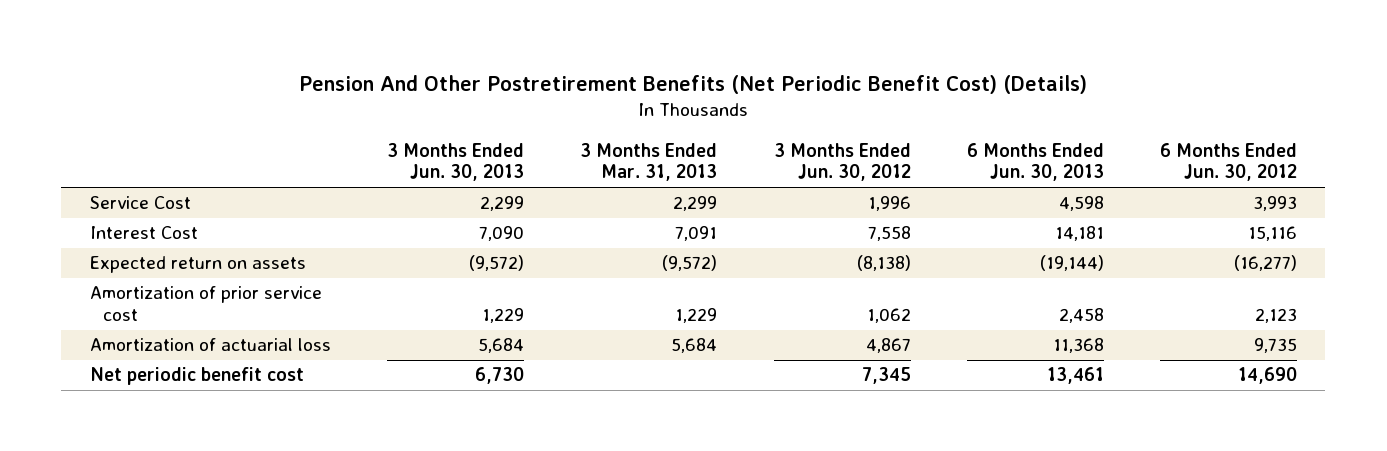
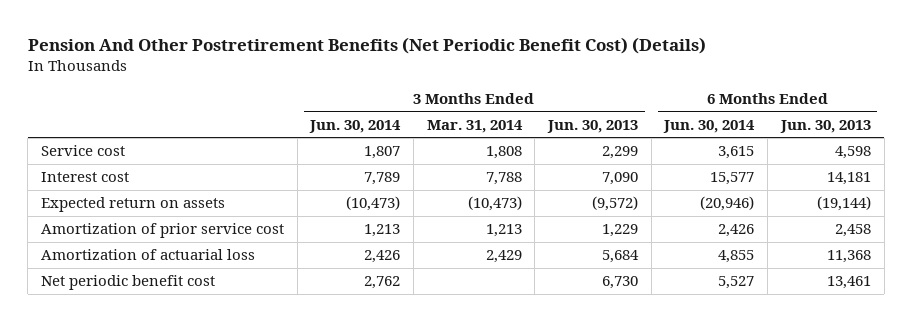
[580,142,718,182] 3 Months Ended Mar. 31, 2013 -> none
[773,142,911,182] 3 Months Ended Jun. 30, 2012 -> none
[1160,142,1298,182] 6 Months Ended Jun. 30, 2012 -> none
none -> [309,119,402,133] Jun. 30, 2014
none -> [426,119,523,133] Mar. 31, 2014
none -> [663,119,756,133] Jun. 30, 2014
[89,196,191,210] Service Cost -> [40,145,125,157] Service cost
[89,226,198,240] Interest Cost -> [40,172,129,183] Interest cost

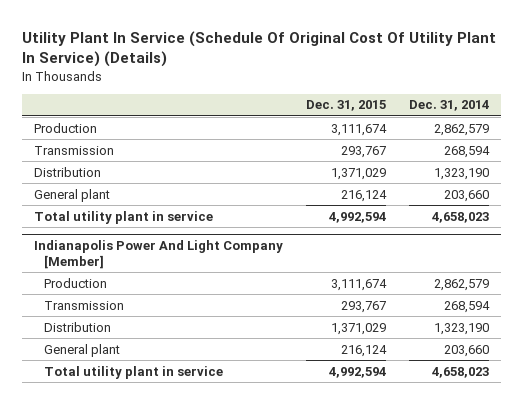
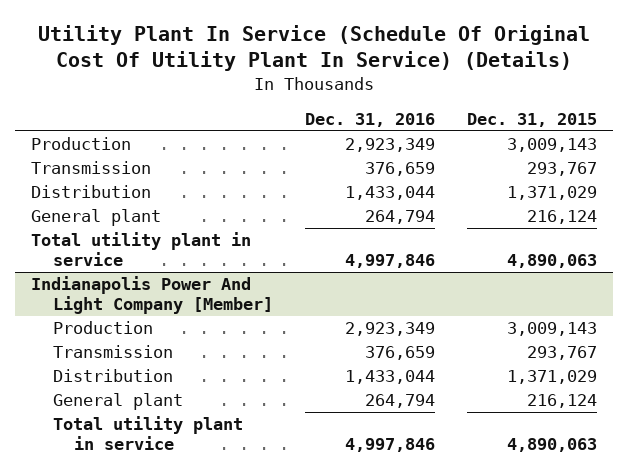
[409,100,490,112] Dec. 31, 2014 -> none
none -> [304,113,435,128] Dec. 31, 2016
[330,123,387,136] 3,111,674 -> [507,138,598,153] 3,009,143
[328,211,386,223] 4,992,594 -> [507,253,598,268] 4,890,063
[330,278,387,291] 3,111,674 -> [507,322,598,337] 3,009,143
[328,366,386,378] 4,992,594 -> [507,437,598,452] 4,890,063

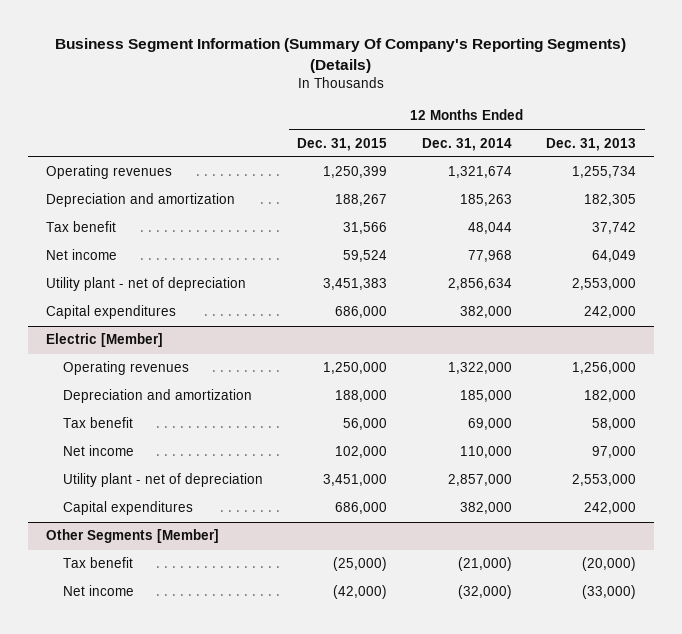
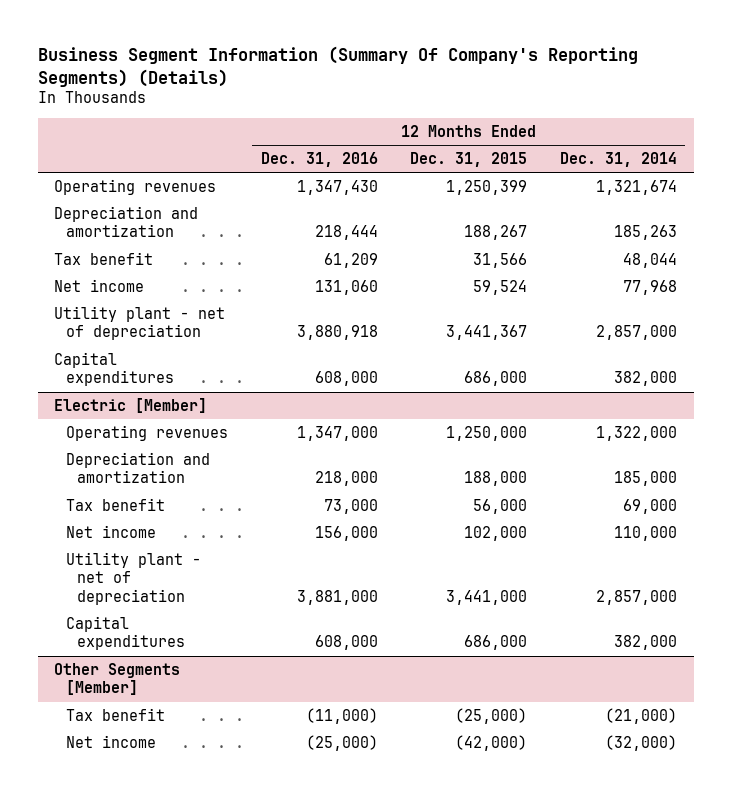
[546,137,637,151] Dec. 31, 2013 -> none
none -> [260,152,378,168] Dec. 31, 2016
[323,278,388,291] 3,451,383 -> [446,325,528,341] 3,441,367
[447,278,512,291] 2,856,634 -> [596,325,678,341] 2,857,000
[323,474,388,487] 3,451,000 -> [446,589,528,605] 3,441,000

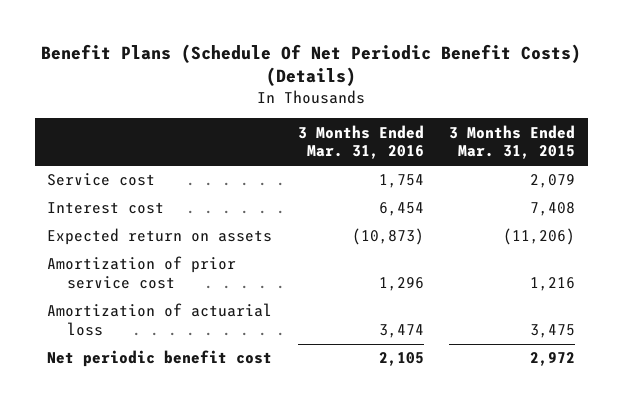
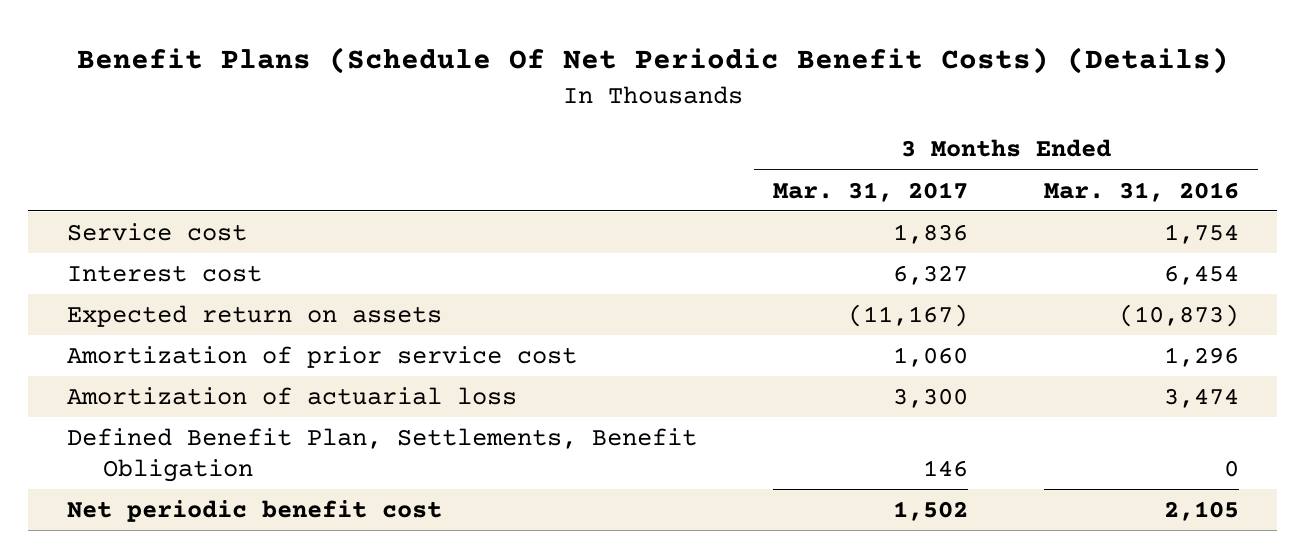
[448,124,575,160] 3 Months Ended Mar. 31, 2015 -> none
none -> [772,181,968,202] Mar. 31, 2017
none -> [66,428,697,483] Defined Benefit Plan, Settlements, Benefit Obligation

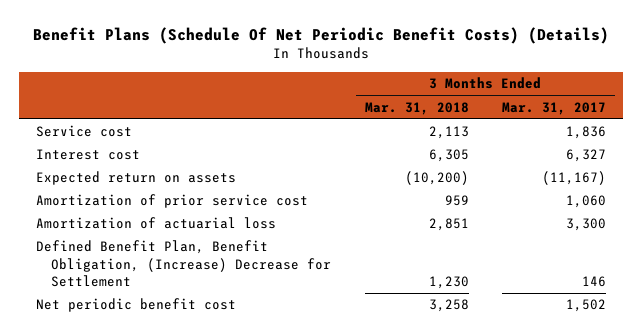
[1044,181,1240,202] Mar. 31, 2016 -> none
none -> [364,101,469,115] Mar. 31, 2018
[66,428,697,483] Defined Benefit Plan, Settlements, Benefit Obligation -> [35,240,331,287] Defined Benefit Plan, Benefit Obligation, (Increase) Decrease for Settlement

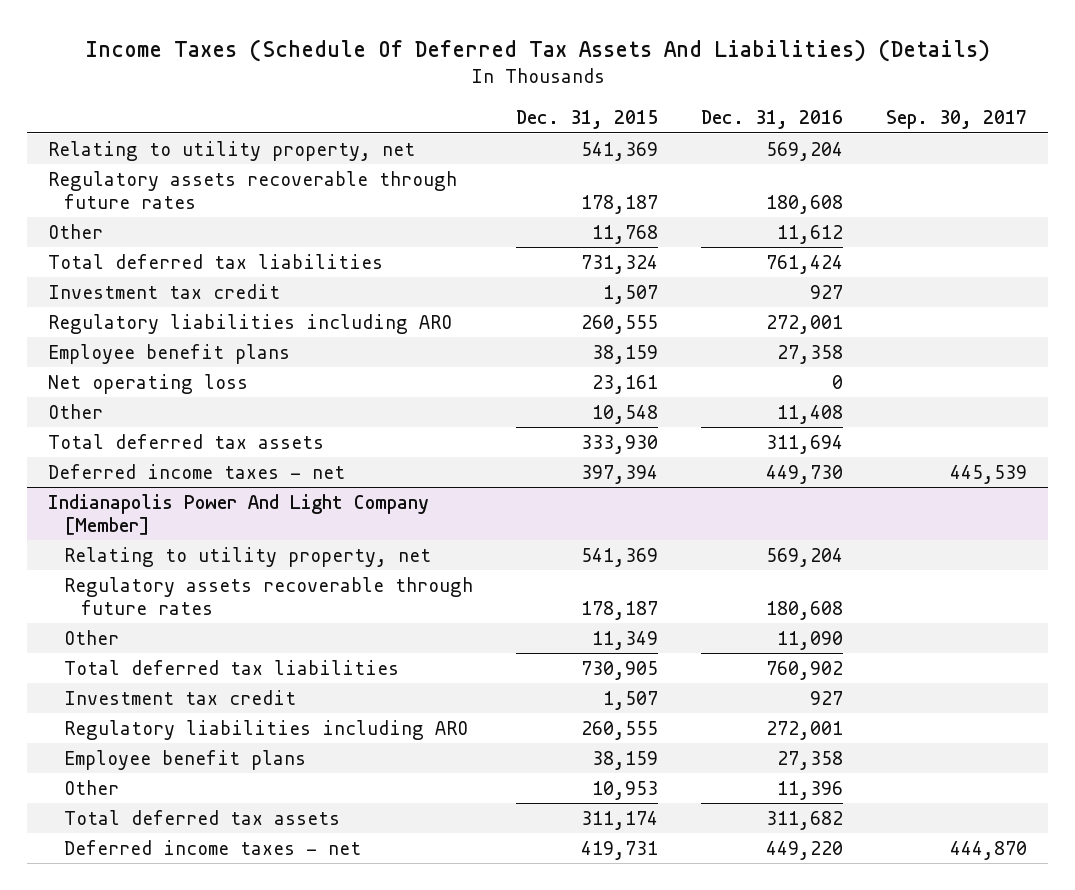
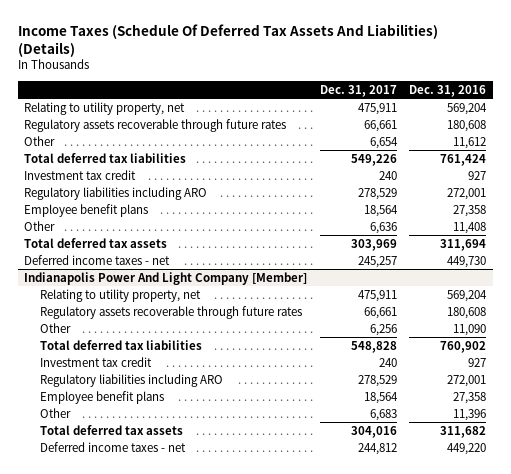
[516,110,659,130] Dec. 31, 2015 -> none
[885,110,1027,130] Sep. 30, 2017 -> none
none -> [319,84,397,97] Dec. 31, 2017
[48,373,249,394] Net operating loss -> none

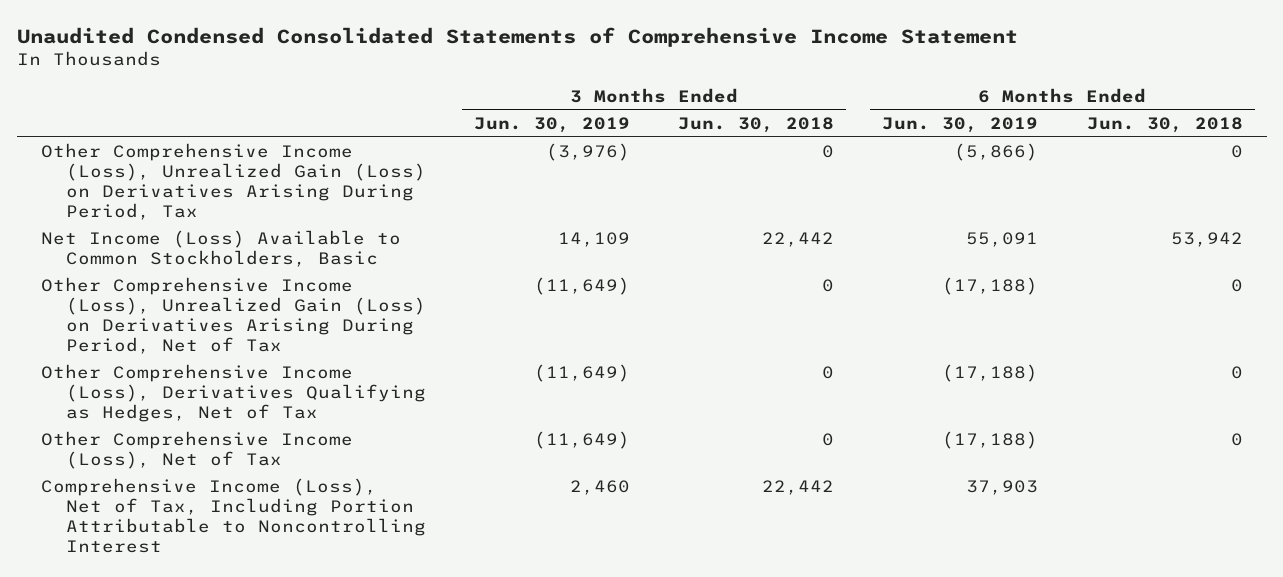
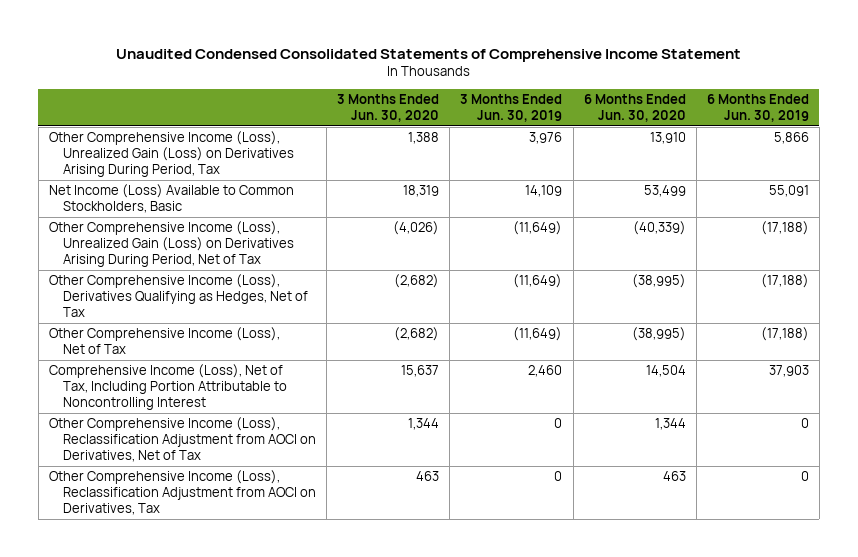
[678,116,835,133] Jun. 30, 2018 -> none
[1086,116,1243,133] Jun. 30, 2018 -> none
none -> [337,94,440,123] 3 Months Ended Jun. 30, 2020
none -> [583,94,686,123] 6 Months Ended Jun. 30, 2020
[545,143,630,162] (3,976) -> [529,132,563,145] 3,976
[954,143,1039,162] (5,866) -> [773,132,809,145] 5,866
none -> [48,417,316,463] Other Comprehensive Income (Loss), Reclassification Adjustment from AOCI on Derivatives, Net of Tax
none -> [48,470,316,516] Other Comprehensive Income (Loss), Reclassification Adjustment from AOCI on Derivatives, Tax

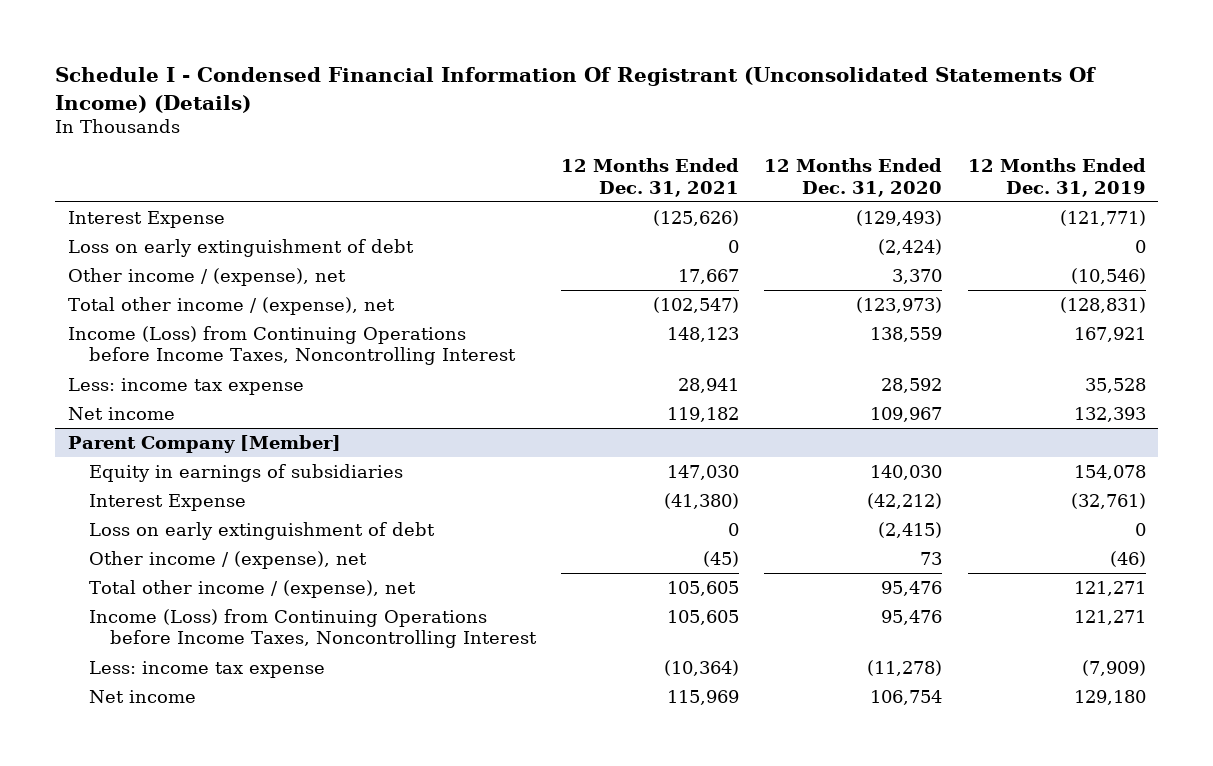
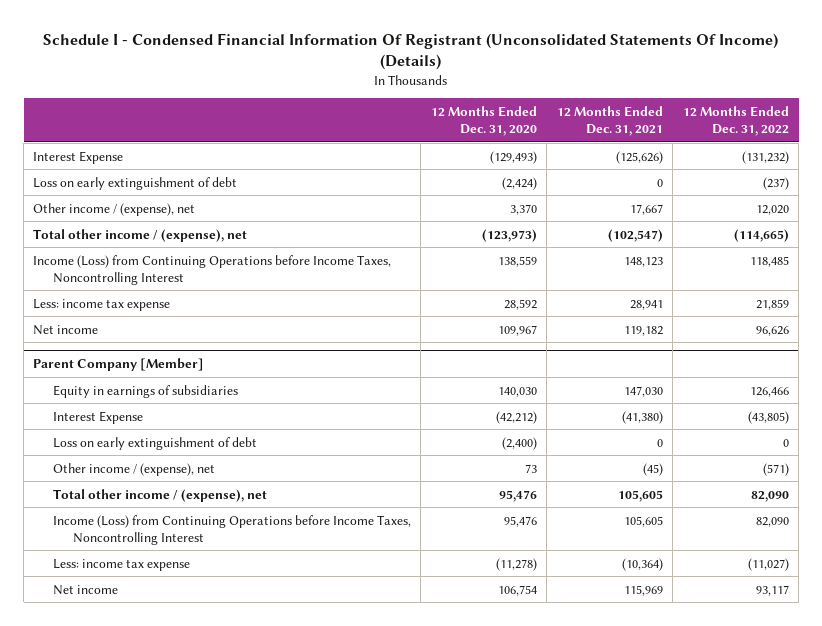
[967,158,1146,197] 12 Months Ended Dec. 31, 2019 -> none
none -> [682,106,789,137] 12 Months Ended Dec. 31, 2022
[878,522,943,539] (2,415) -> [501,436,537,450] (2,400)

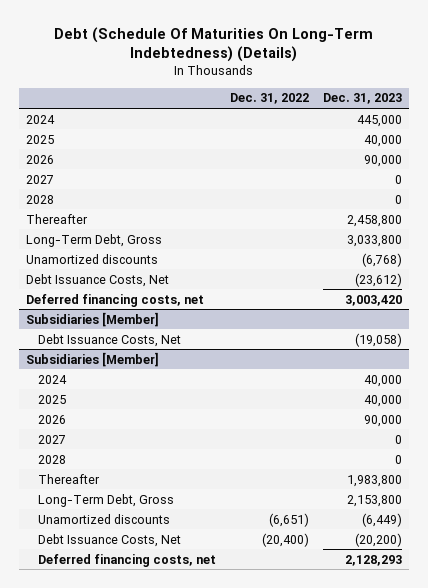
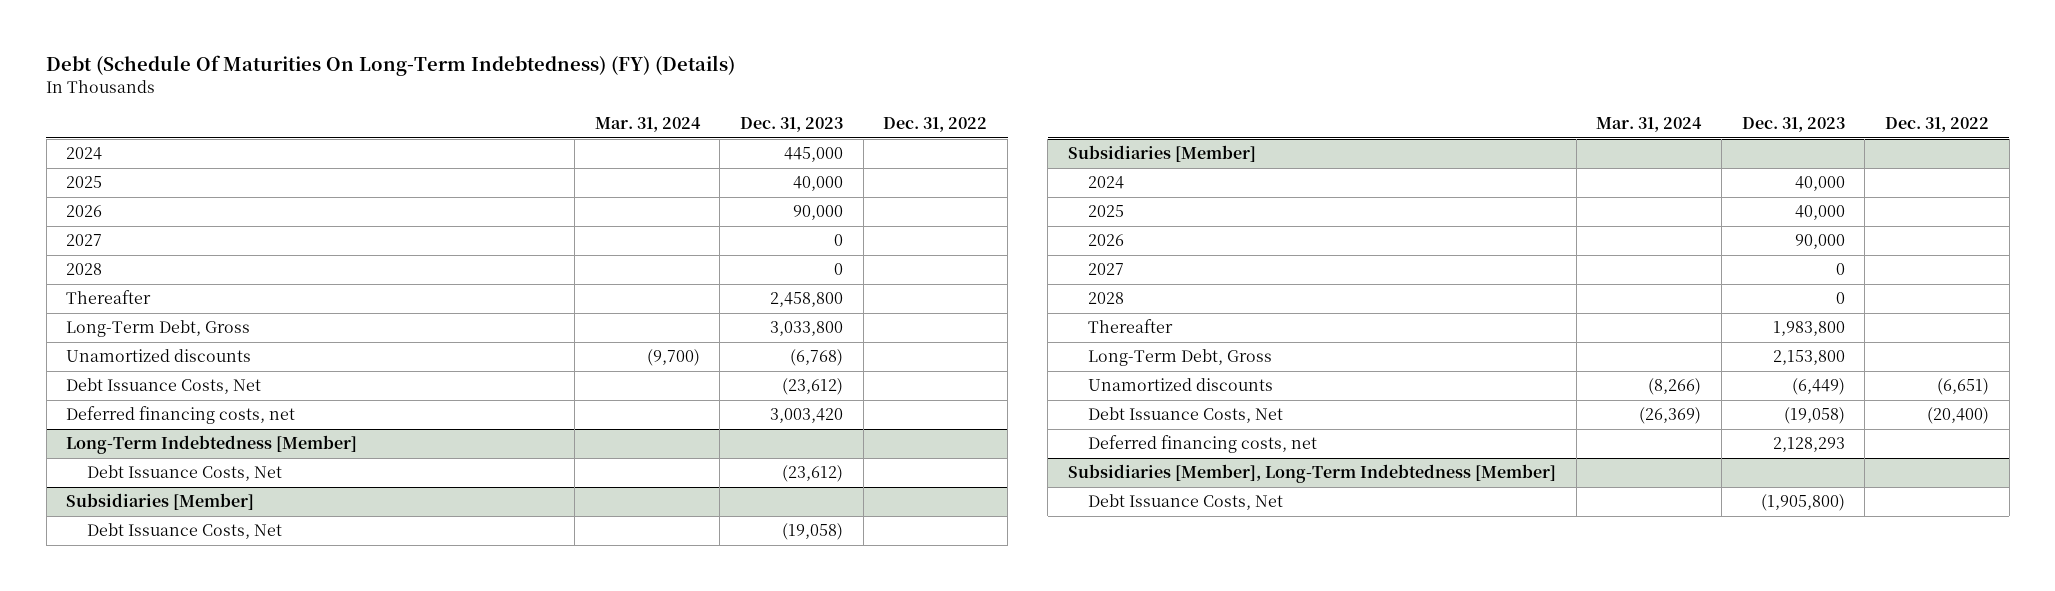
[54,26,374,63] Debt (Schedule Of Maturities On Long-Term Indebtedness) (Details) -> [46,55,736,77] Debt (Schedule Of Maturities On Long-Term Indebtedness) (FY) (Details)
none -> [594,117,701,133] Mar. 31, 2024
none -> [66,435,358,455] Long-Term Indebtedness [Member]
none -> [86,465,282,482] Debt Issuance Costs, Net
[355,532,403,547] (20,200) -> [1783,407,1845,425] (19,058)
none -> [1068,464,1557,484] Subsidiaries [Member], Long-Term Indebtedness [Member]
none -> [1088,494,1284,511] Debt Issuance Costs, Net

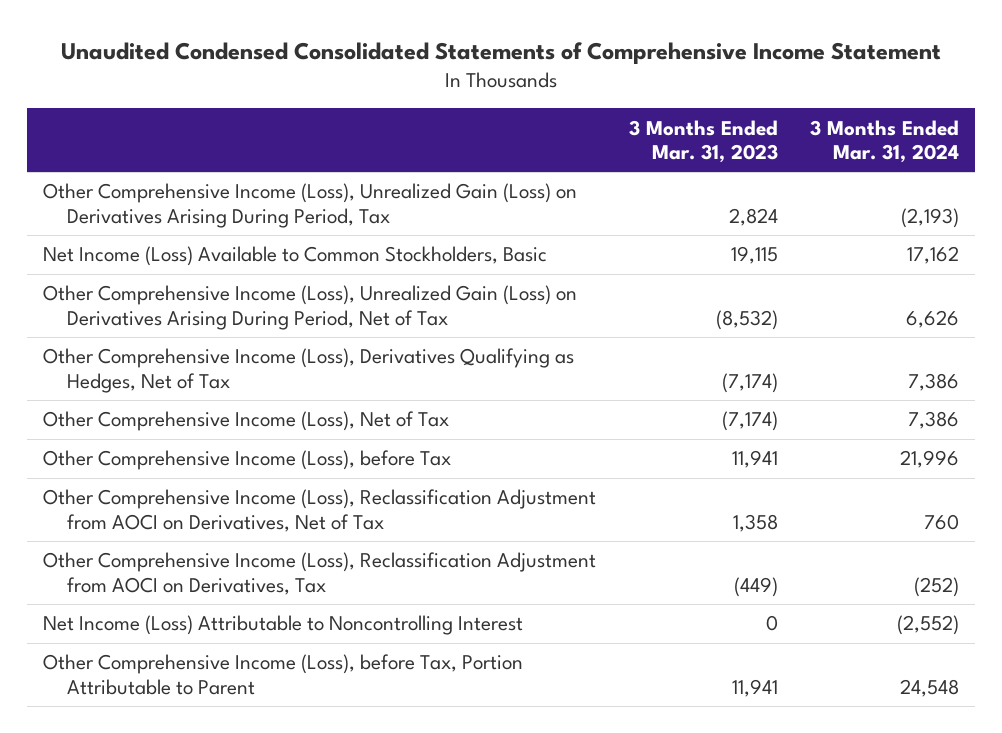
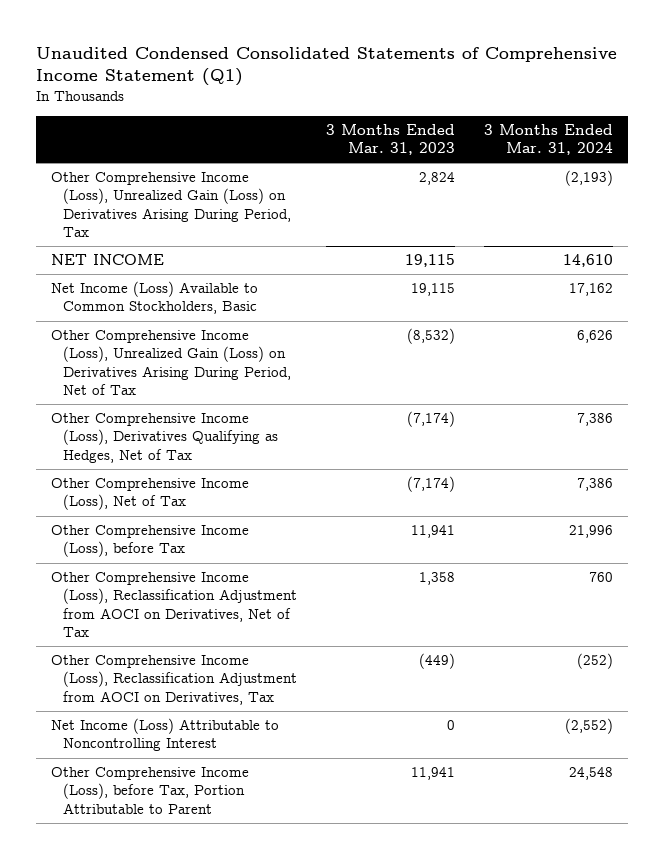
[61,42,942,65] Unaudited Condensed Consolidated Statements of Comprehensive Income Statement -> [36,46,618,87] Unaudited Condensed Consolidated Statements of Comprehensive Income Statement (Q1)
none -> [50,254,164,266] NET INCOME

